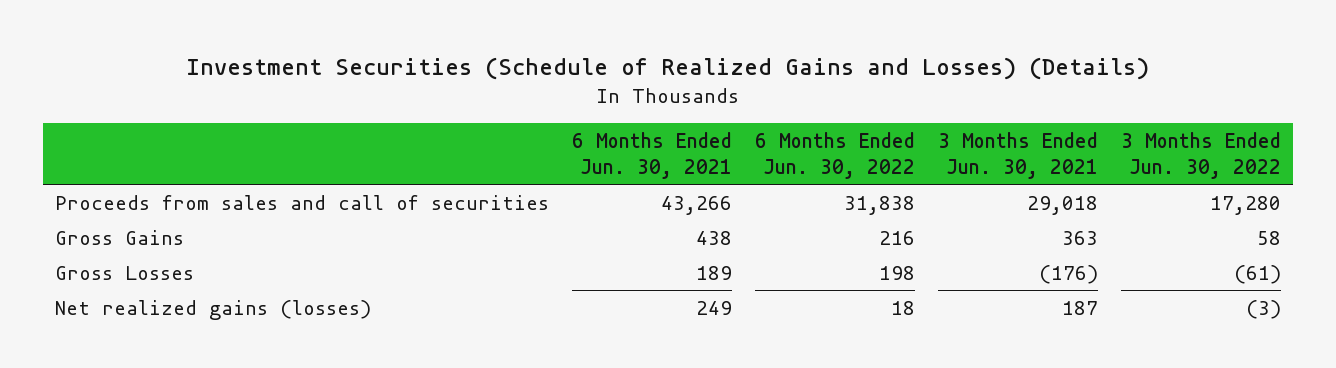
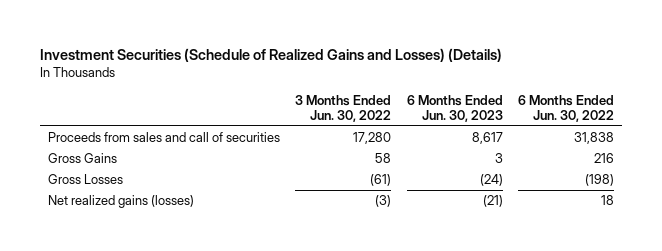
[571,132,732,179] 6 Months Ended Jun. 30, 2021 -> none
[938,132,1099,179] 3 Months Ended Jun. 30, 2021 -> none
none -> [406,94,503,123] 6 Months Ended Jun. 30, 2023
[879,265,916,280] 198 -> [584,173,614,186] (198)

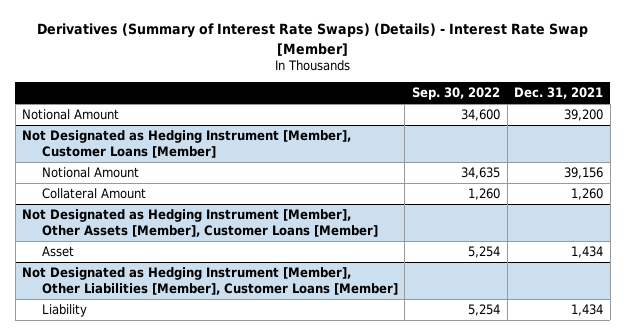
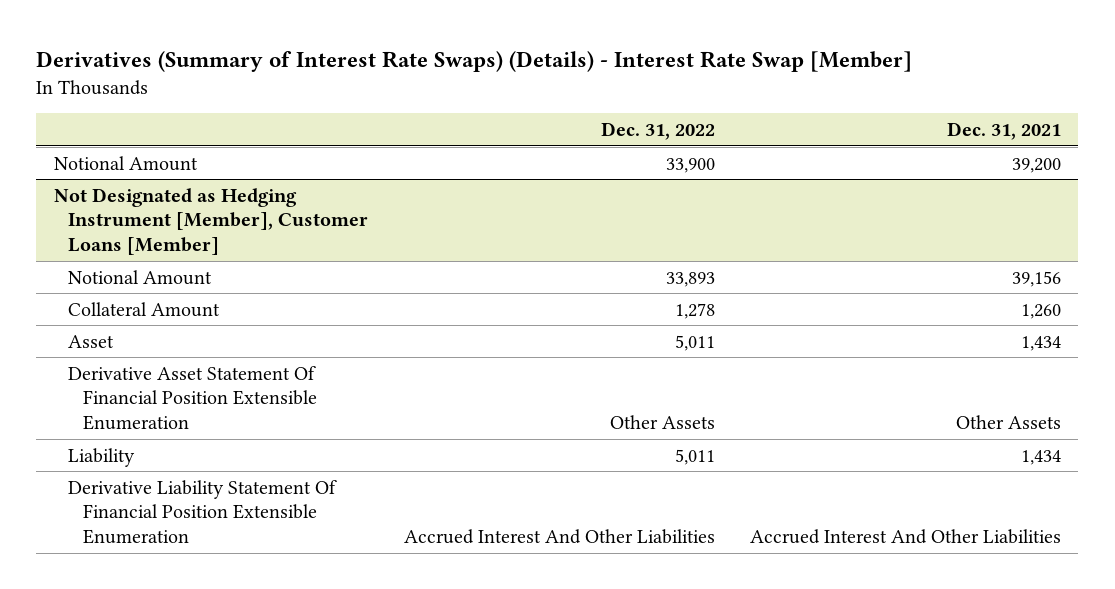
[412,87,501,101] Sep. 30, 2022 -> none
none -> [600,122,715,141] Dec. 31, 2022
[22,208,378,237] Not Designated as Hedging Instrument [Member], Other Assets [Member], Customer Loans [Member] -> none
[22,266,398,295] Not Designated as Hedging Instrument [Member], Other Liabilities [Member], Customer Loans [Member] -> none
none -> [68,365,317,431] Derivative Asset Statement Of Financial Position Extensible Enumeration
none -> [68,479,338,545] Derivative Liability Statement Of Financial Position Extensible Enumeration

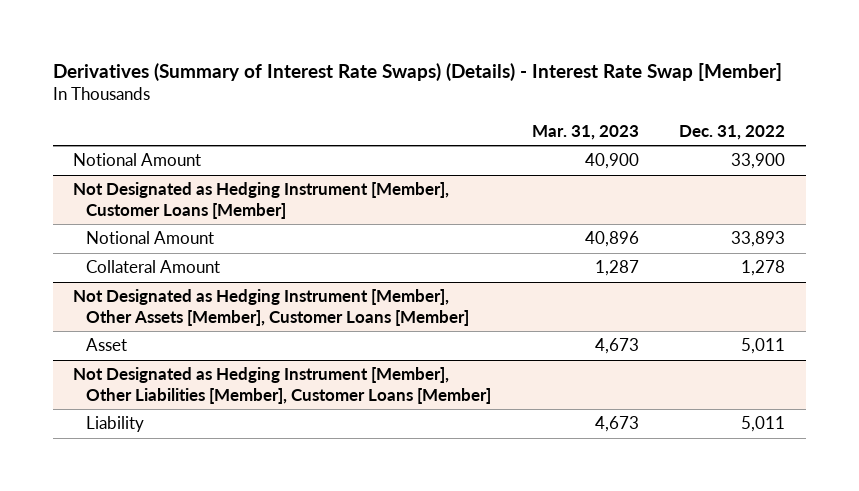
[946,122,1061,141] Dec. 31, 2021 -> none
none -> [531,124,639,140] Mar. 31, 2023
none -> [73,289,470,326] Not Designated as Hedging Instrument [Member], Other Assets [Member], Customer Loans [Member]
[68,365,317,431] Derivative Asset Statement Of Financial Position Extensible Enumeration -> none
none -> [73,367,492,404] Not Designated as Hedging Instrument [Member], Other Liabilities [Member], Customer Loans [Member]
[68,479,338,545] Derivative Liability Statement Of Financial Position Extensible Enumeration -> none

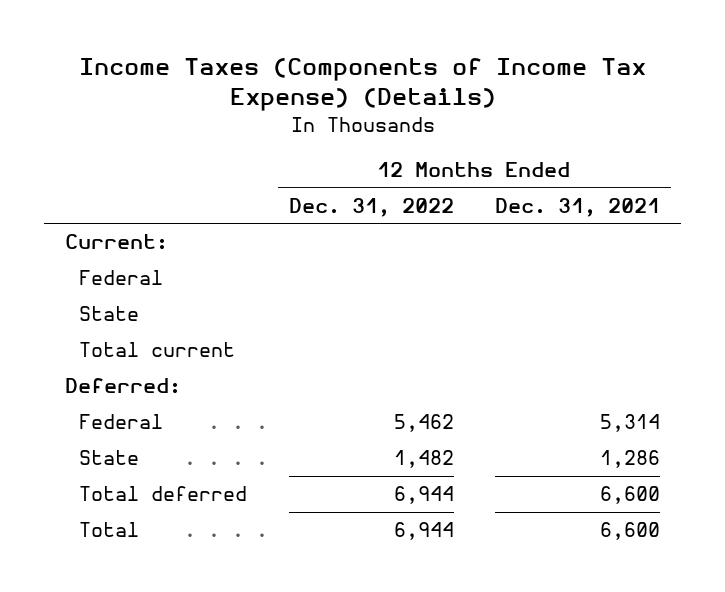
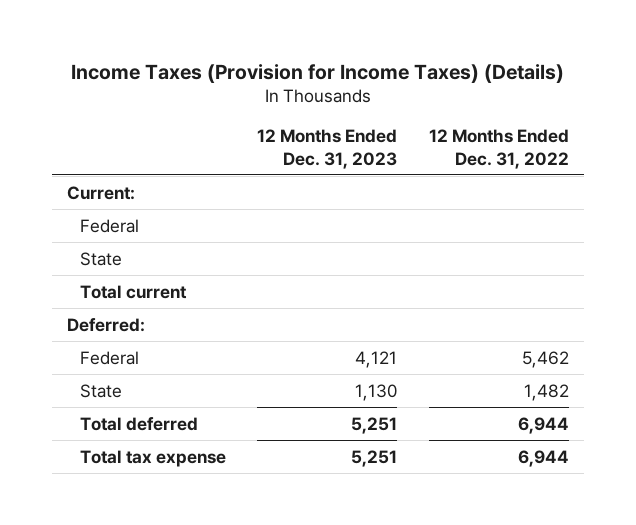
[78,57,646,112] Income Taxes (Components of Income Tax Expense) (Details) -> [70,63,564,83] Income Taxes (Provision for Income Taxes) (Details)
[495,197,661,217] Dec. 31, 2021 -> none
none -> [257,129,398,169] 12 Months Ended Dec. 31, 2023
[78,522,139,538] Total -> [80,449,227,467] Total tax expense

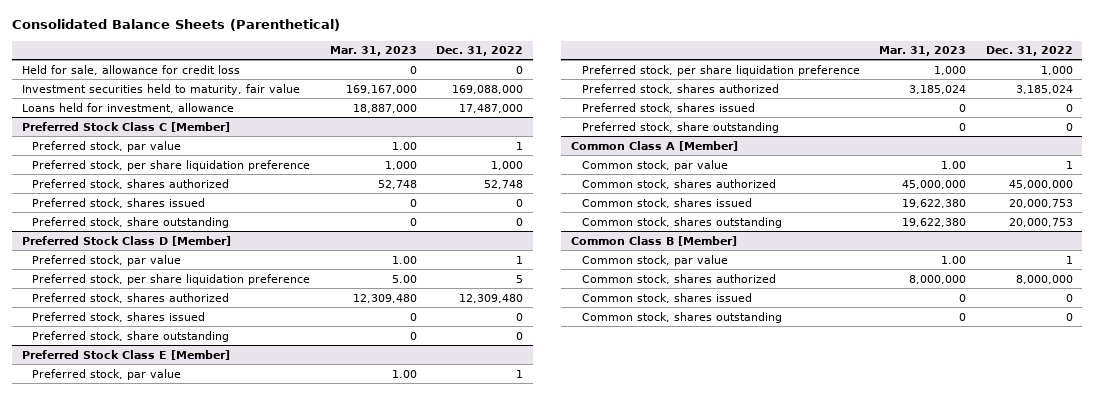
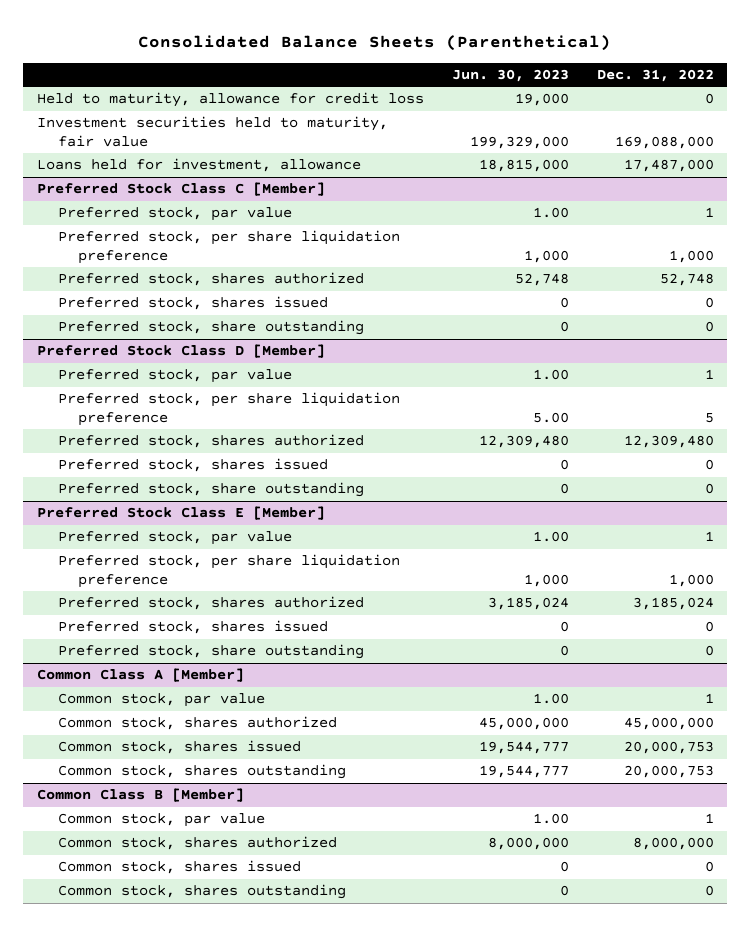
[329,46,417,57] Mar. 31, 2023 -> none
none -> [451,69,569,83] Jun. 30, 2023
[21,64,240,75] Held for sale, allowance for credit loss -> [37,92,425,108] Held to maturity, allowance for credit loss

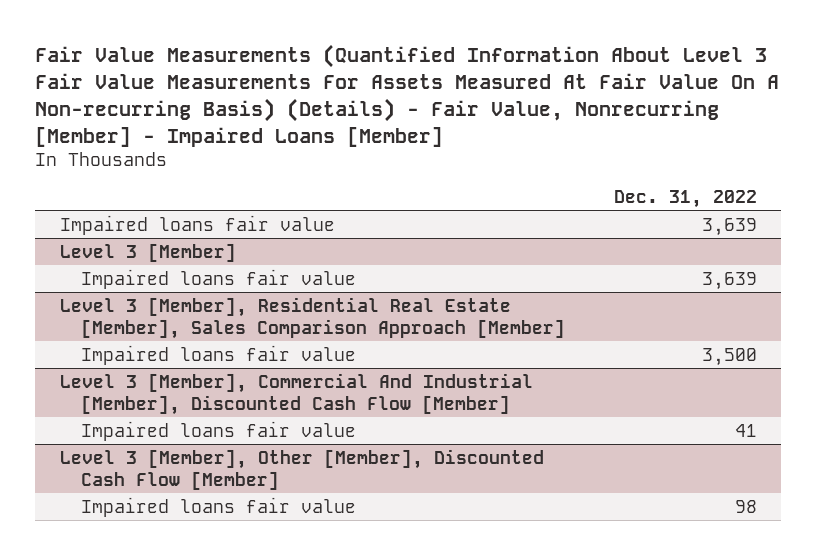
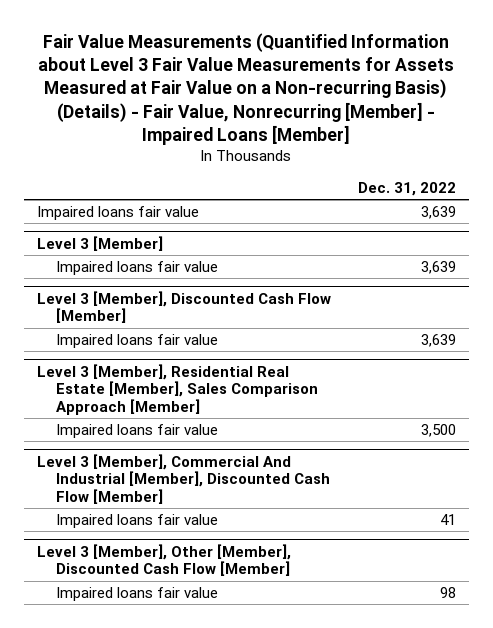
[35,43,780,147] Fair Value Measurements (Quantified Information About Level 3 Fair Value Measurements For Assets Measured At Fair Value On A Non-recurring Basis) (Details) - Fair Value, Nonrecurring [Member] - Impaired Loans [Member] -> [38,32,455,145] Fair Value Measurements (Quantified Information about Level 3 Fair Value Measurements for Assets Measured at Fair Value on a Non-recurring Basis) (Details) - Fair Value, Nonrecurring [Member] - Impaired Loans [Member]
none -> [37,290,332,324] Level 3 [Member], Discounted Cash Flow [Member]
none -> [55,333,218,348] Impaired loans fair value

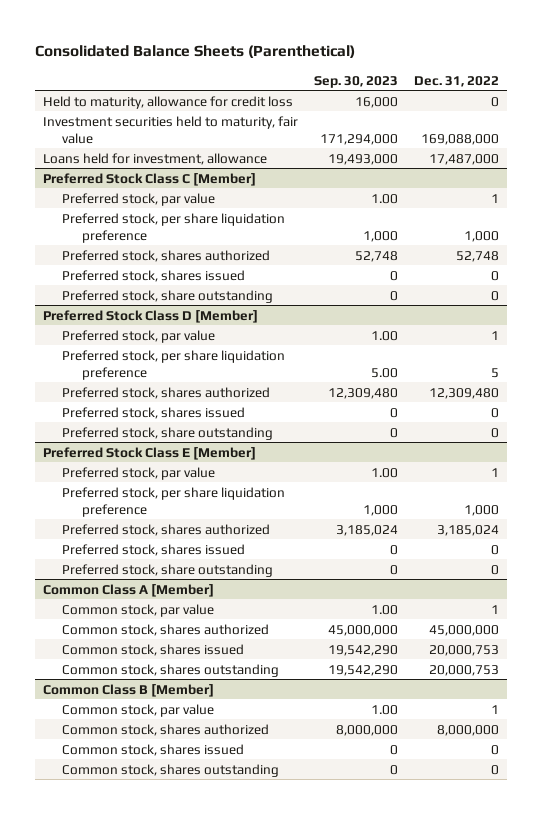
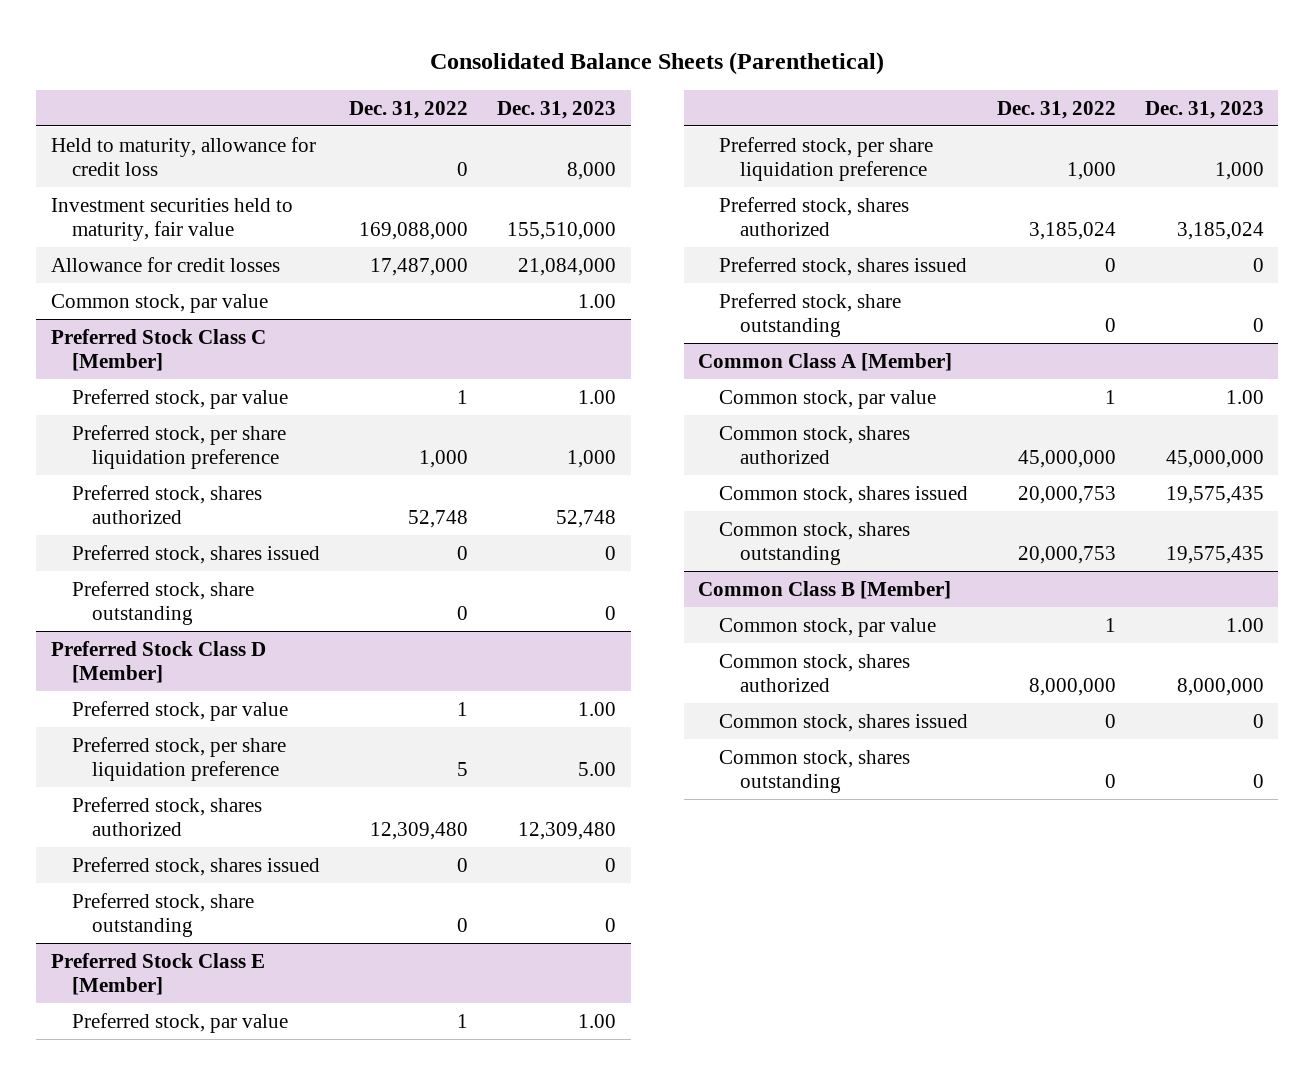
[313,75,398,88] Sep. 30, 2023 -> none
none -> [497,100,617,119] Dec. 31, 2023
[43,152,268,165] Loans held for investment, allowance -> [50,256,280,272] Allowance for credit losses
none -> [50,293,268,313] Common stock, par value

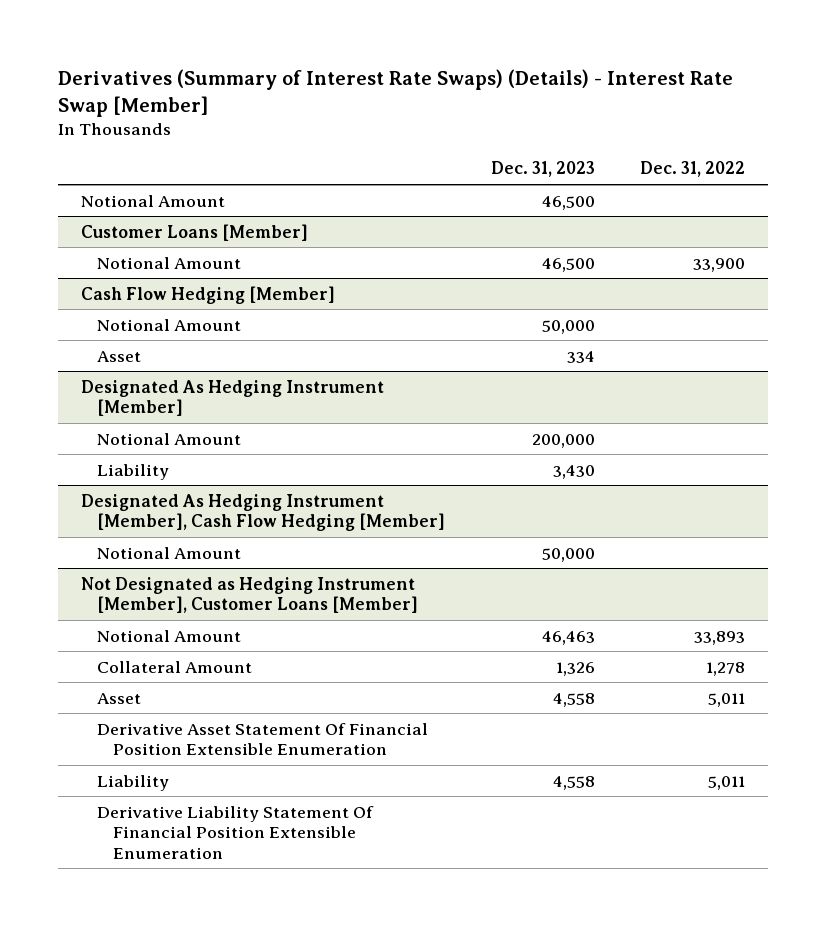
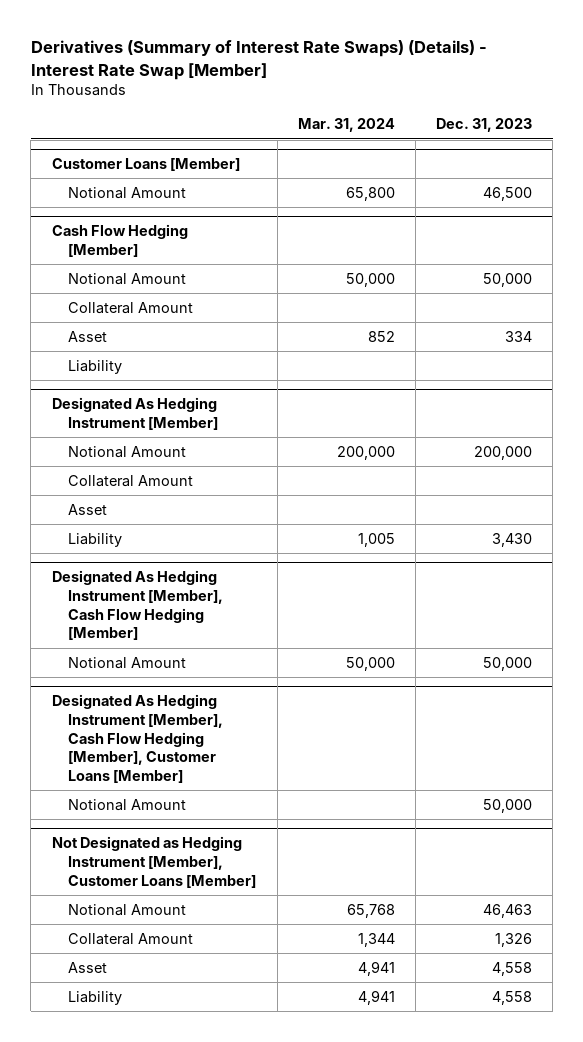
[640,161,746,178] Dec. 31, 2022 -> none
none -> [297,118,395,133] Mar. 31, 2024
[80,194,225,207] Notional Amount -> none
none -> [68,301,194,314] Collateral Amount
none -> [68,359,123,374] Liability
none -> [68,474,194,487] Collateral Amount
none -> [68,503,108,515] Asset
none -> [51,694,224,784] Designated As Hedging Instrument [Member], Cash Flow Hedging [Member], Customer Loans [Member]
none -> [68,798,187,811] Notional Amount
[97,722,429,756] Derivative Asset Statement Of Financial Position Extensible Enumeration -> none
[97,805,375,859] Derivative Liability Statement Of Financial Position Extensible Enumeration -> none

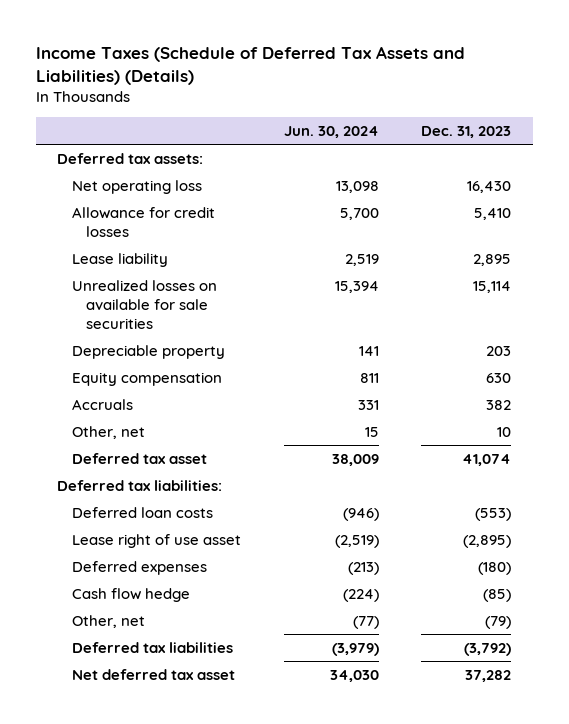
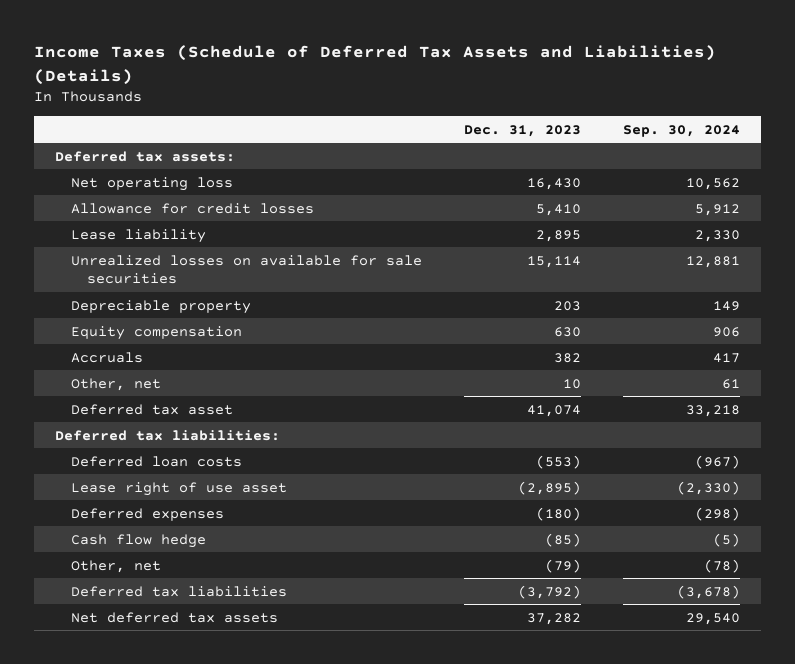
[283,125,379,138] Jun. 30, 2024 -> none
none -> [623,124,741,137] Sep. 30, 2024
[71,668,235,680] Net deferred tax asset -> [70,611,278,623] Net deferred tax assets

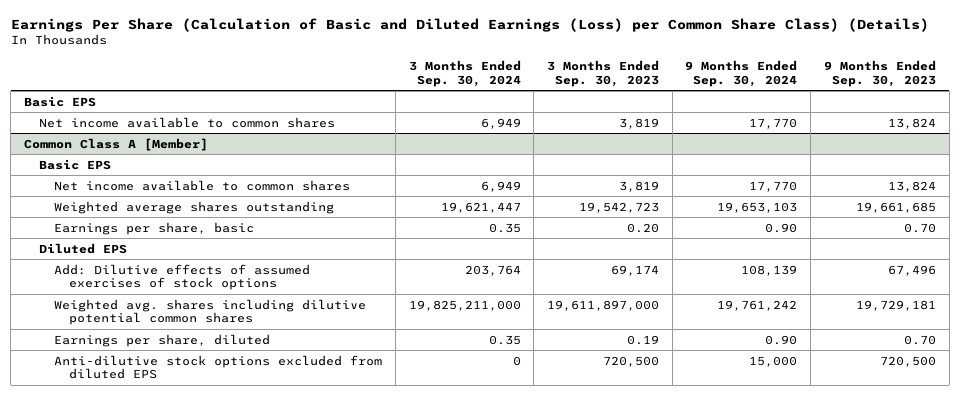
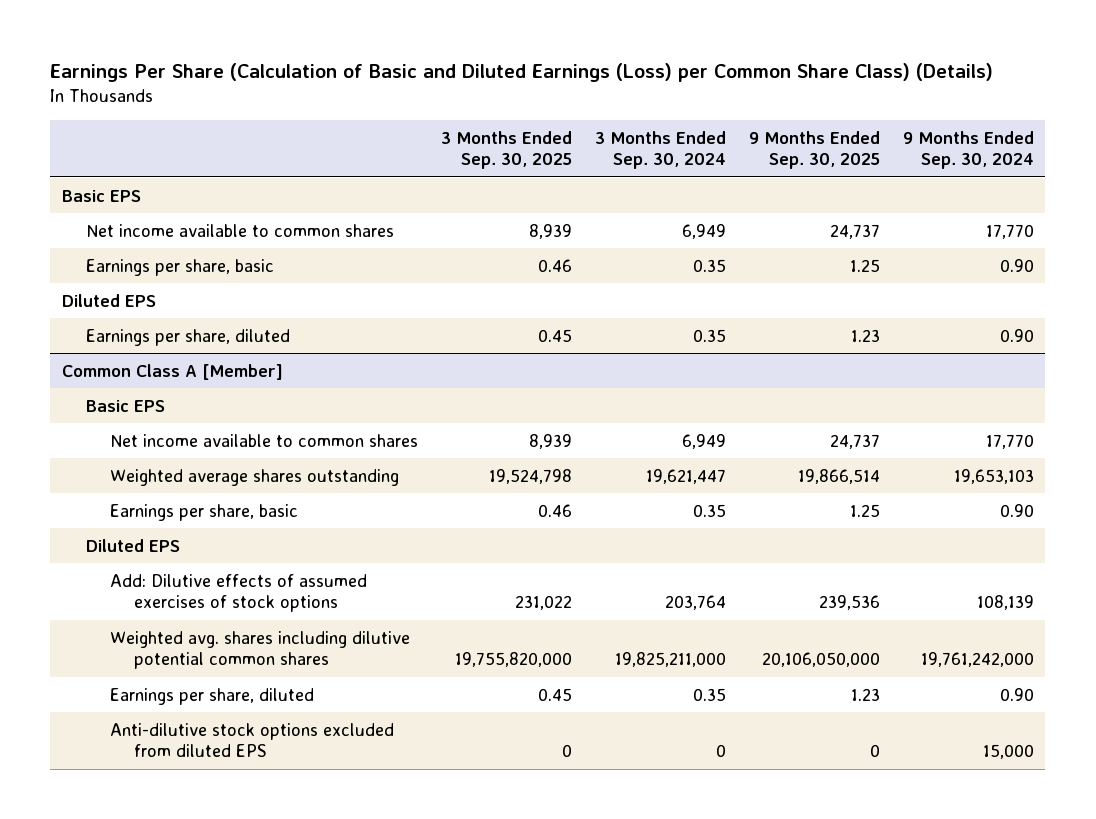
[547,60,660,87] 3 Months Ended Sep. 30, 2023 -> none
[823,60,936,87] 9 Months Ended Sep. 30, 2023 -> none
none -> [440,130,572,170] 3 Months Ended Sep. 30, 2025
none -> [748,130,880,170] 9 Months Ended Sep. 30, 2025
none -> [85,258,274,276] Earnings per share, basic
none -> [61,293,156,307] Diluted EPS
none -> [85,328,290,346] Earnings per share, diluted
[717,299,798,311] 19,761,242 -> [920,652,1034,668] 19,761,242,000

